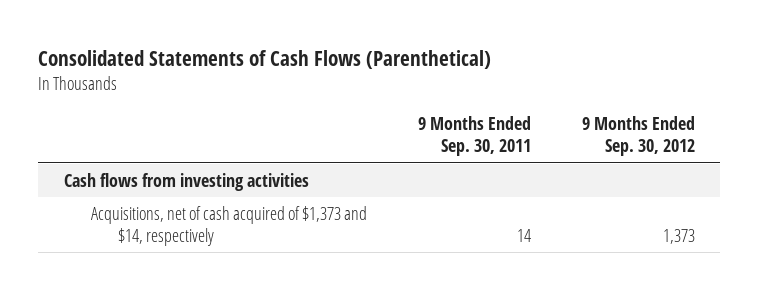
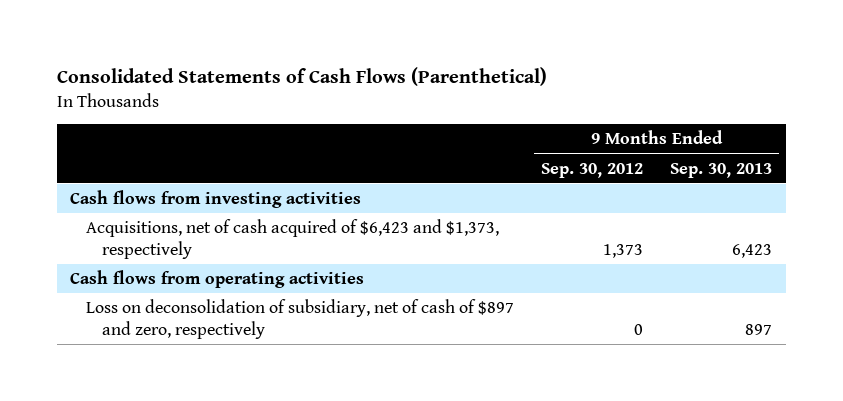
[417,115,531,157] 9 Months Ended Sep. 30, 2011 -> none
none -> [670,162,773,178] Sep. 30, 2013
[90,205,367,247] Acquisitions, net of cash acquired of $1,373 and $14, respectively -> [86,219,500,259] Acquisitions, net of cash acquired of $6,423 and $1,373, respectively
none -> [70,270,365,289] Cash flows from operating activities
none -> [86,299,515,339] Loss on deconsolidation of subsidiary, net of cash of $897 and zero, respectively

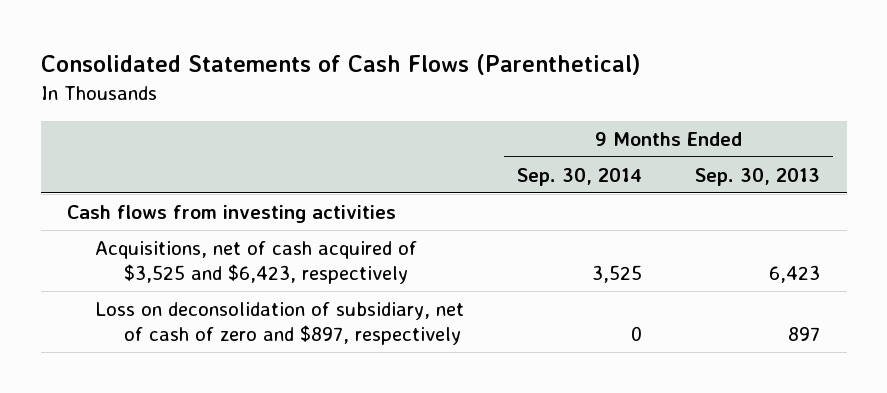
[541,162,644,178] Sep. 30, 2012 -> none
none -> [517,167,643,186] Sep. 30, 2014
[70,270,365,289] Cash flows from operating activities -> none
[86,219,500,259] Acquisitions, net of cash acquired of $6,423 and $1,373, respectively -> [95,240,418,284] Acquisitions, net of cash acquired of $3,525 and $6,423, respectively
[86,299,515,339] Loss on deconsolidation of subsidiary, net of cash of $897 and zero, respectively -> [95,301,465,345] Loss on deconsolidation of subsidiary, net of cash of zero and $897, respectively

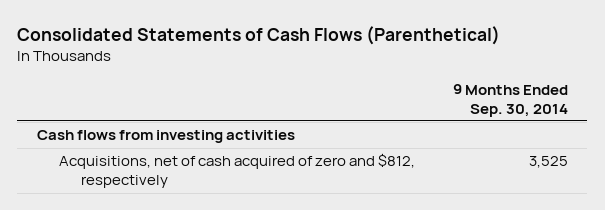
[695,167,821,186] Sep. 30, 2013 -> none
[95,301,465,345] Loss on deconsolidation of subsidiary, net of cash of zero and $897, respectively -> none
[95,240,418,284] Acquisitions, net of cash acquired of $3,525 and $6,423, respectively -> [58,153,415,189] Acquisitions, net of cash acquired of zero and $812, respectively

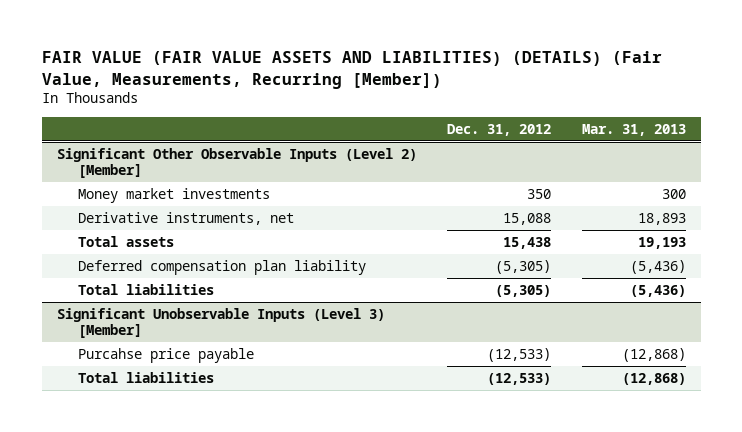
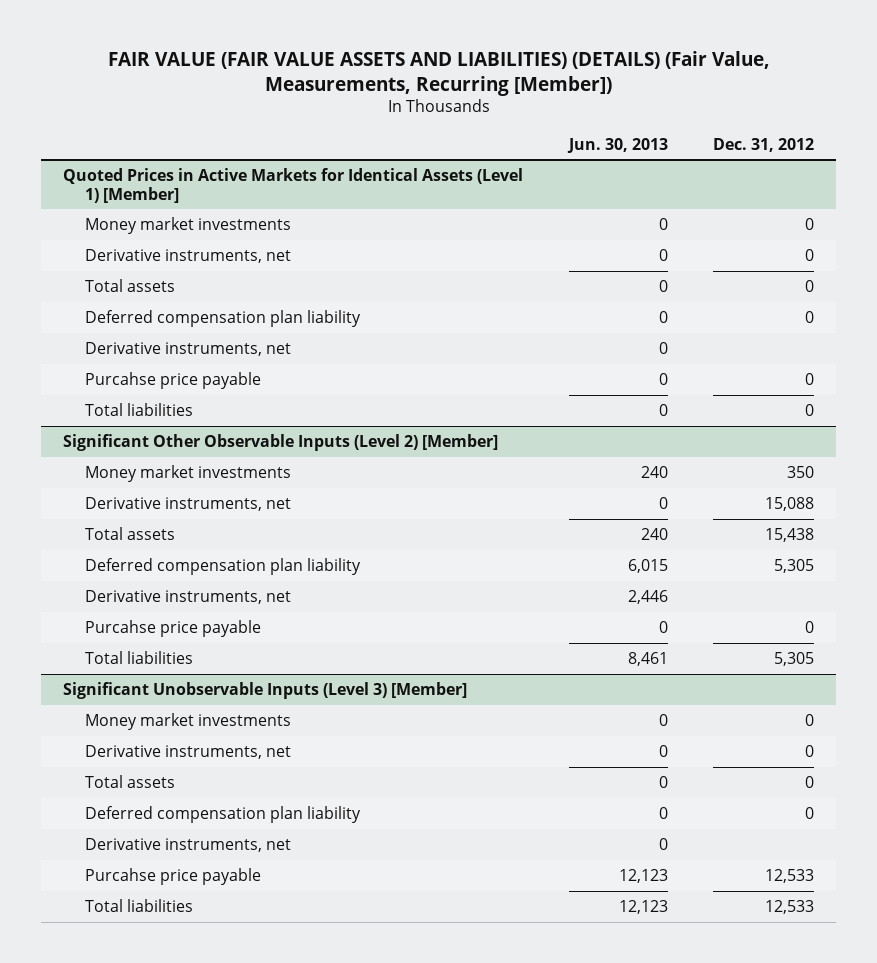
[581,124,686,137] Mar. 31, 2013 -> none
none -> [566,137,668,153] Jun. 30, 2013
none -> [63,167,524,203] Quoted Prices in Active Markets for Identical Assets (Level 1) [Member]
none -> [84,216,291,234] Money market investments
none -> [84,248,291,263] Derivative instruments, net
none -> [84,278,175,292] Total assets
none -> [84,309,361,327] Deferred compensation plan liability
none -> [84,341,291,356] Derivative instruments, net
none -> [84,371,261,389] Purcahse price payable
none -> [84,402,193,416] Total liabilities
[495,259,552,274] (5,305) -> [773,558,814,573] 5,305
none -> [84,589,291,604] Derivative instruments, net
none -> [84,619,261,637] Purcahse price payable
[495,284,552,297] (5,305) -> [773,651,814,666] 5,305
none -> [84,712,291,730] Money market investments
none -> [84,744,291,759] Derivative instruments, net
none -> [84,774,175,788] Total assets
none -> [84,805,361,823] Deferred compensation plan liability
none -> [84,837,291,852] Derivative instruments, net
[487,347,552,362] (12,533) -> [764,868,814,883] 12,533
[487,372,552,385] (12,533) -> [764,899,814,914] 12,533

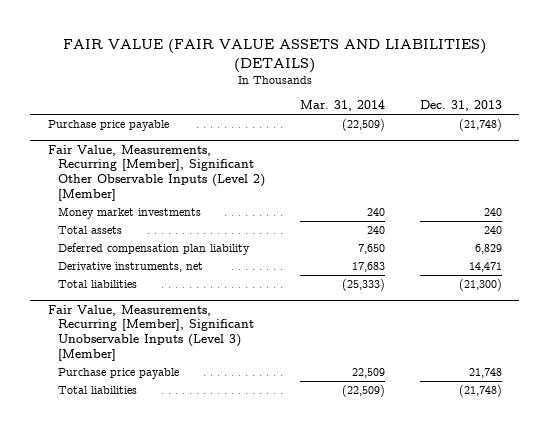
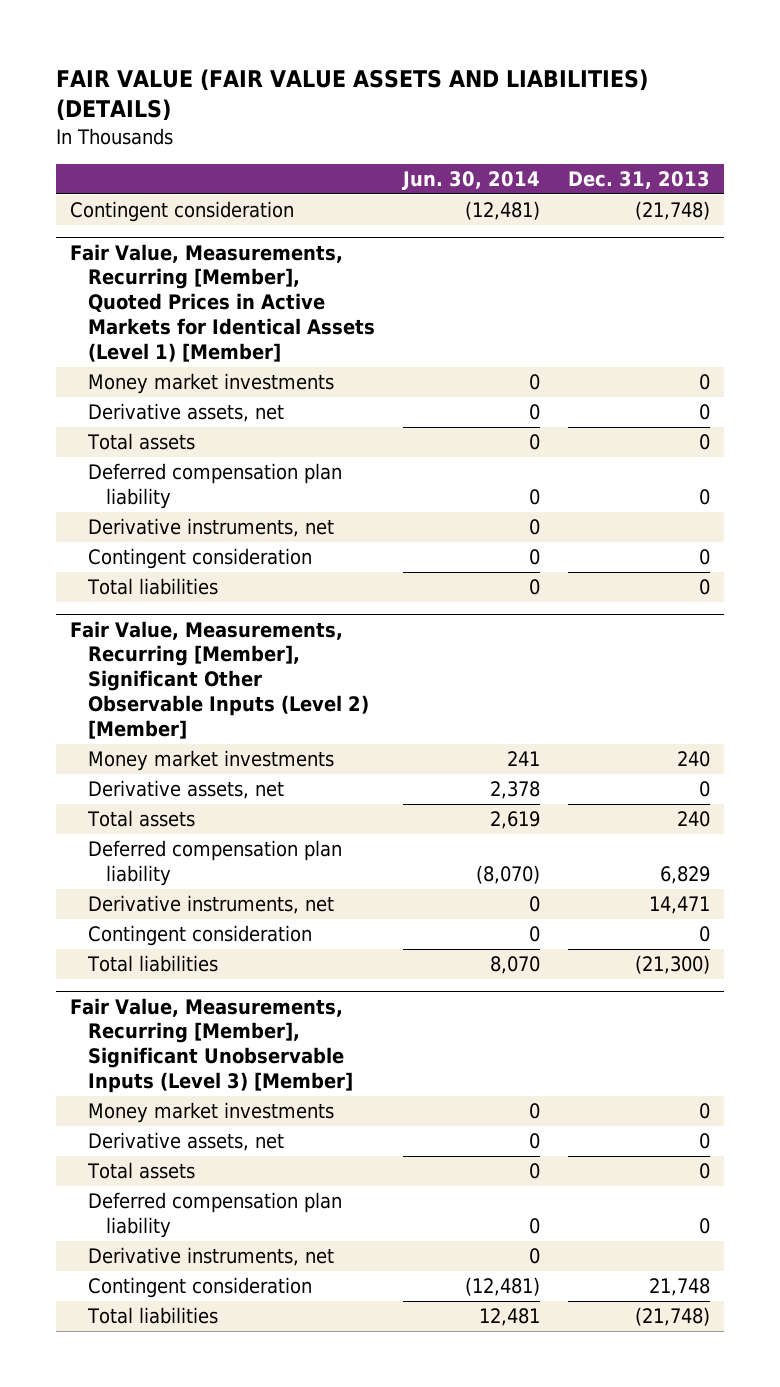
[300,100,386,112] Mar. 31, 2014 -> none
none -> [402,171,541,191] Jun. 30, 2014
[47,120,169,132] Purchase price payable -> [70,201,295,223] Contingent consideration
none -> [70,243,376,363] Fair Value, Measurements, Recurring [Member], Quoted Prices in Active Markets for Identical Assets (Level 1) [Member]
none -> [88,373,335,395] Money market investments
none -> [88,403,285,423] Derivative assets, net
none -> [87,433,196,451] Total assets
none -> [88,463,343,509] Deferred compensation plan liability
none -> [88,518,335,538] Derivative instruments, net
none -> [88,548,313,570] Contingent consideration
none -> [87,578,219,596] Total liabilities
none -> [88,780,285,800] Derivative assets, net
none -> [88,925,313,947] Contingent consideration
none -> [88,1102,335,1124] Money market investments
none -> [88,1132,285,1152] Derivative assets, net
none -> [87,1162,196,1180] Total assets
none -> [88,1192,343,1238] Deferred compensation plan liability
none -> [88,1247,335,1267] Derivative instruments, net
[58,368,180,380] Purchase price payable -> [88,1277,313,1299] Contingent consideration

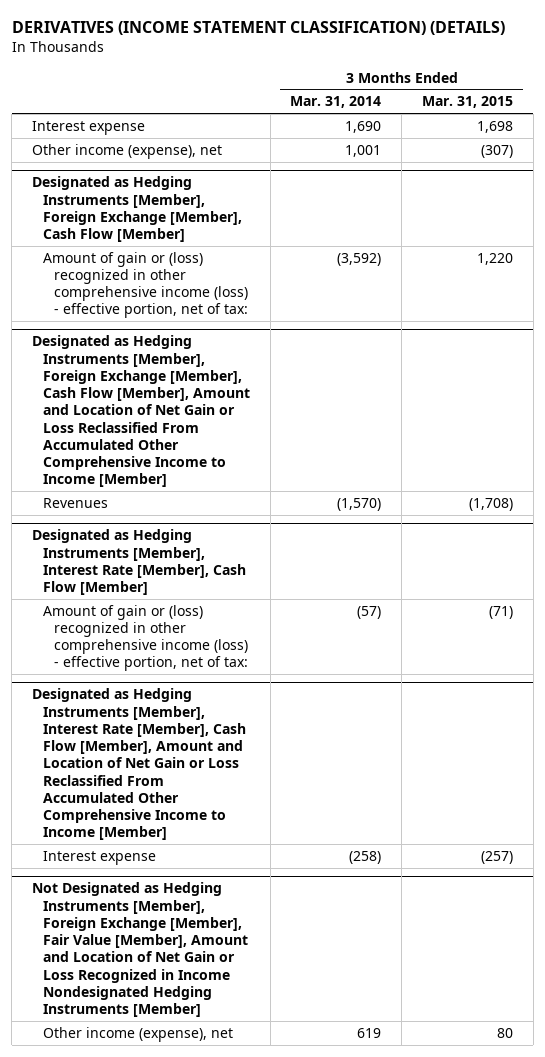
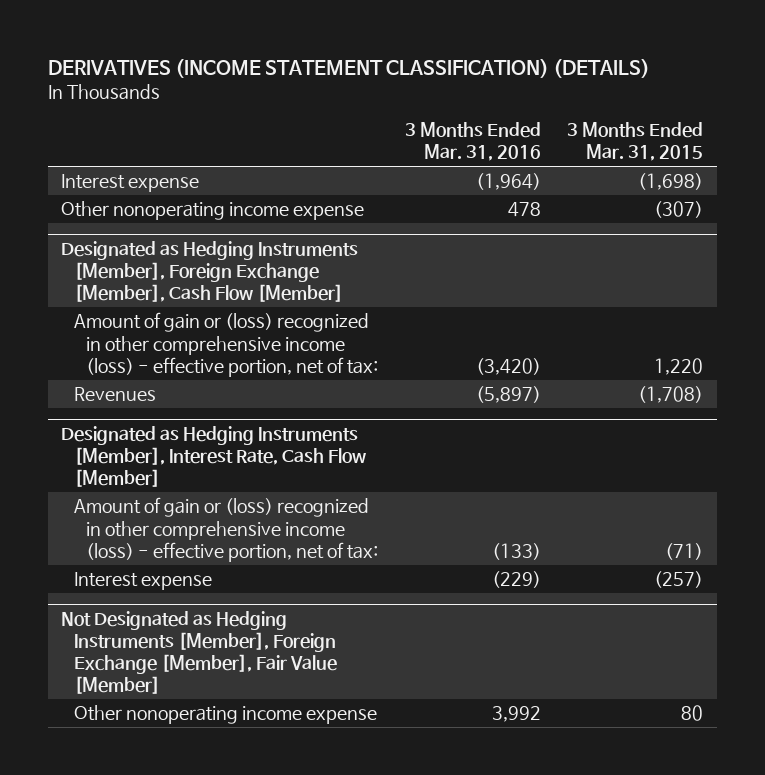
[290,96,382,109] Mar. 31, 2014 -> none
none -> [404,122,541,162] 3 Months Ended Mar. 31, 2016
[476,120,513,133] 1,698 -> [638,173,704,191] (1,698)
[32,143,223,159] Other income (expense), net -> [61,201,365,221] Other nonoperating income expense
[32,335,250,488] Designated as Hedging Instruments [Member], Foreign Exchange [Member], Cash Flow [Member], Amount and Location of Net Gain or Loss Reclassified From Accumulated Other Comprehensive Income to Income [Member] -> none
[32,529,246,596] Designated as Hedging Instruments [Member], Interest Rate [Member], Cash Flow [Member] -> [61,425,366,487] Designated as Hedging Instruments [Member], Interest Rate, Cash Flow [Member]
[32,688,246,841] Designated as Hedging Instruments [Member], Interest Rate [Member], Cash Flow [Member], Amount and Location of Net Gain or Loss Reclassified From Accumulated Other Comprehensive Income to Income [Member] -> none
[32,882,248,1017] Not Designated as Hedging Instruments [Member], Foreign Exchange [Member], Fair Value [Member], Amount and Location of Net Gain or Loss Recognized in Income Nondesignated Hedging Instruments [Member] -> none
none -> [61,610,337,694] Not Designated as Hedging Instruments [Member], Foreign Exchange [Member], Fair Value [Member]
[42,1026,233,1042] Other income (expense), net -> [73,705,377,725] Other nonoperating income expense

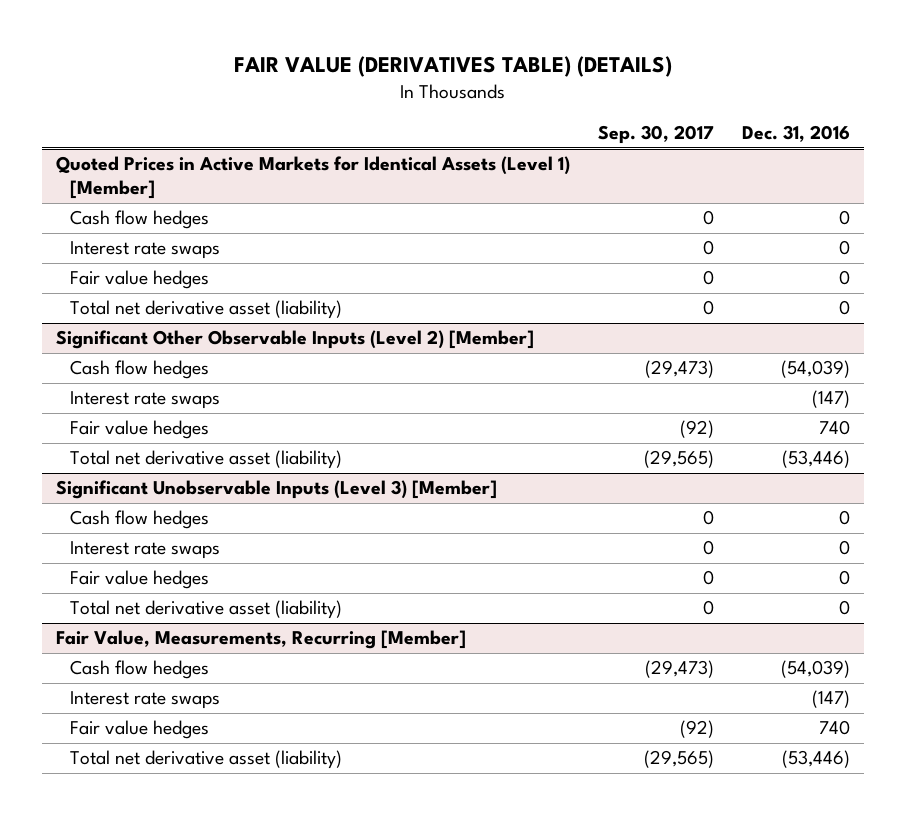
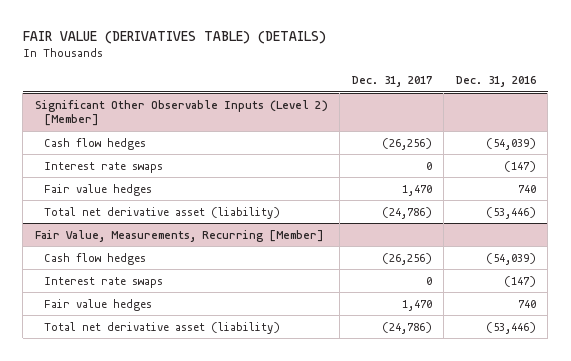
[597,125,714,145] Sep. 30, 2017 -> none
none -> [351,76,432,88] Dec. 31, 2017
[55,156,570,200] Quoted Prices in Active Markets for Identical Assets (Level 1) [Member] -> none
[69,210,209,230] Cash flow hedges -> none
[69,241,220,260] Interest rate swaps -> none
[69,270,209,290] Fair value hedges -> none
[69,300,342,320] Total net derivative asset (liability) -> none
[55,480,497,500] Significant Unobservable Inputs (Level 3) [Member] -> none
[69,510,209,530] Cash flow hedges -> none
[69,541,220,560] Interest rate swaps -> none
[69,570,209,590] Fair value hedges -> none
[69,600,342,620] Total net derivative asset (liability) -> none

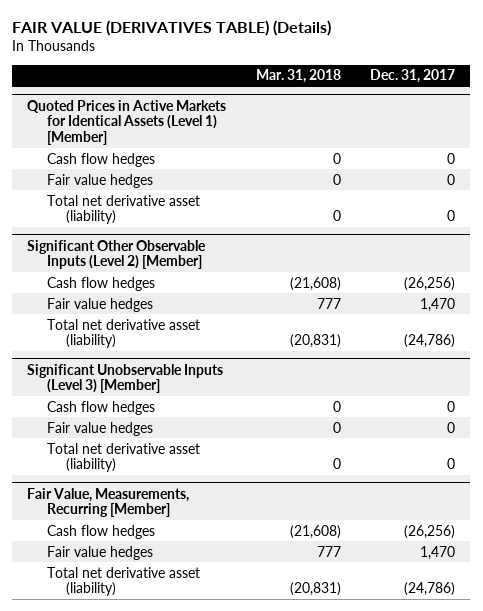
[22,31,326,45] FAIR VALUE (DERIVATIVES TABLE) (DETAILS) -> [12,20,332,37] FAIR VALUE (DERIVATIVES TABLE) (Details)
[455,76,536,88] Dec. 31, 2016 -> none
none -> [255,69,341,84] Mar. 31, 2018
none -> [27,99,227,146] Quoted Prices in Active Markets for Identical Assets (Level 1) [Member]
none -> [46,152,155,167] Cash flow hedges
none -> [46,173,153,188] Fair value hedges
none -> [46,194,200,225] Total net derivative asset (liability)
[44,161,164,173] Interest rate swaps -> none
none -> [27,363,224,394] Significant Unobservable Inputs (Level 3) [Member]
none -> [46,400,155,415] Cash flow hedges
none -> [46,421,153,436] Fair value hedges
none -> [46,442,200,473] Total net derivative asset (liability)
[44,276,164,288] Interest rate swaps -> none

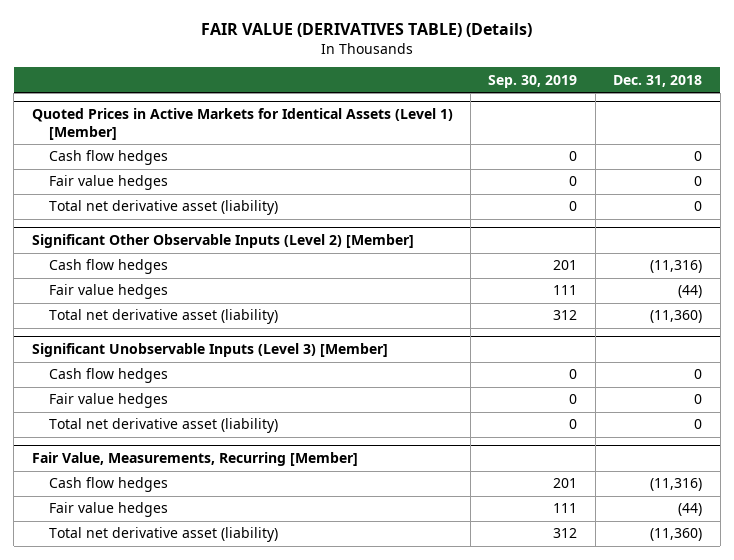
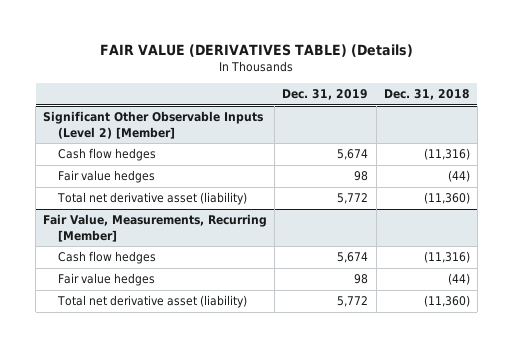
[488,74,578,88] Sep. 30, 2019 -> none
none -> [282,89,369,101] Dec. 31, 2019
[31,108,453,141] Quoted Prices in Active Markets for Identical Assets (Level 1) [Member] -> none
[48,150,168,166] Cash flow hedges -> none
[48,175,168,191] Fair value hedges -> none
[48,200,278,216] Total net derivative asset (liability) -> none
[31,343,388,358] Significant Unobservable Inputs (Level 3) [Member] -> none
[48,368,168,384] Cash flow hedges -> none
[48,393,168,409] Fair value hedges -> none
[48,418,278,434] Total net derivative asset (liability) -> none

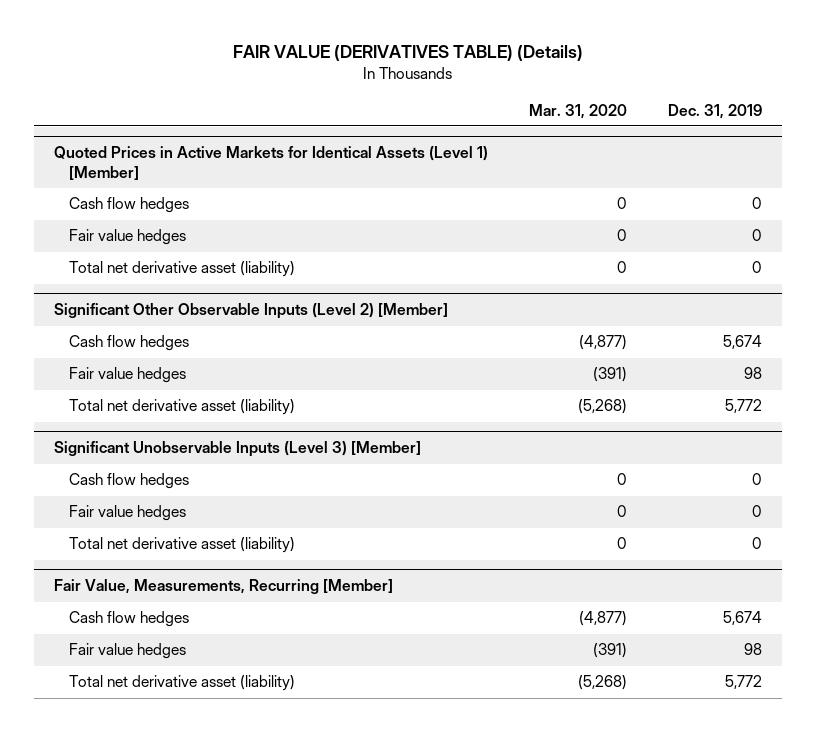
[383,89,470,101] Dec. 31, 2018 -> none
none -> [529,103,628,119] Mar. 31, 2020
none -> [54,146,489,181] Quoted Prices in Active Markets for Identical Assets (Level 1) [Member]
none -> [69,197,190,214] Cash flow hedges
none -> [69,229,187,246] Fair value hedges
none -> [69,261,296,278] Total net derivative asset (liability)
none -> [54,441,422,458] Significant Unobservable Inputs (Level 3) [Member]
none -> [69,473,190,490] Cash flow hedges
none -> [69,505,187,522] Fair value hedges
none -> [69,537,296,554] Total net derivative asset (liability)

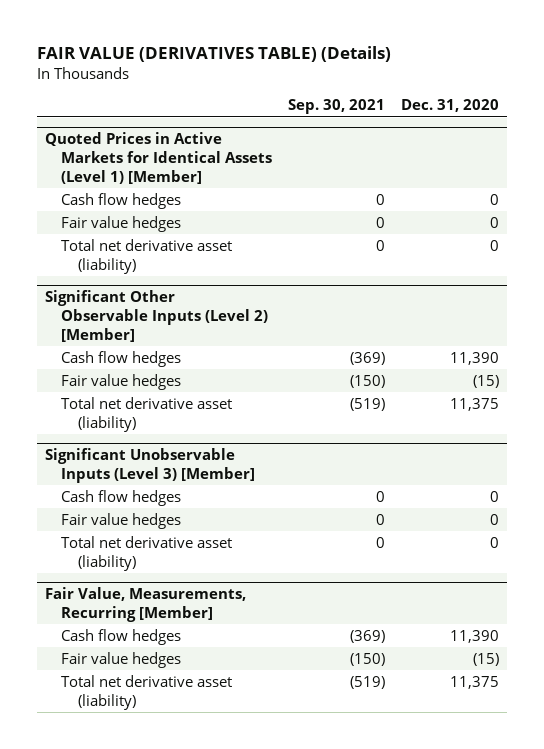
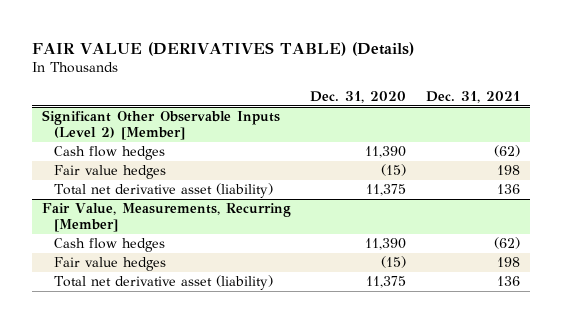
[288,98,386,114] Sep. 30, 2021 -> none
none -> [425,90,520,103] Dec. 31, 2021
[44,132,273,184] Quoted Prices in Active Markets for Identical Assets (Level 1) [Member] -> none
[61,192,182,209] Cash flow hedges -> none
[61,215,182,232] Fair value hedges -> none
[61,238,233,274] Total net derivative asset (liability) -> none
[44,448,256,483] Significant Unobservable Inputs (Level 3) [Member] -> none
[61,489,182,506] Cash flow hedges -> none
[61,512,182,529] Fair value hedges -> none
[61,535,233,571] Total net derivative asset (liability) -> none

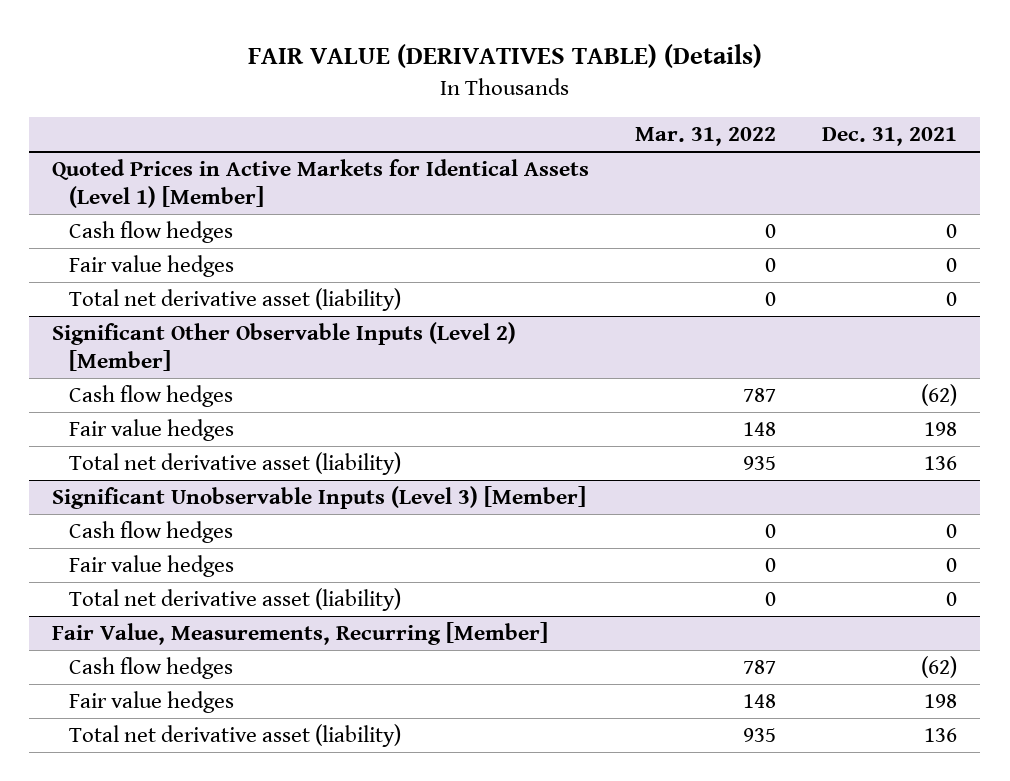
[310,90,407,103] Dec. 31, 2020 -> none
none -> [635,127,777,147] Mar. 31, 2022
none -> [52,159,590,208] Quoted Prices in Active Markets for Identical Assets (Level 1) [Member]
none -> [69,221,234,244] Cash flow hedges
none -> [69,255,235,278] Fair value hedges
none -> [69,288,402,312] Total net derivative asset (liability)
none -> [52,486,587,510] Significant Unobservable Inputs (Level 3) [Member]
none -> [69,521,234,544] Cash flow hedges
none -> [69,555,235,578] Fair value hedges
none -> [69,588,402,612] Total net derivative asset (liability)

